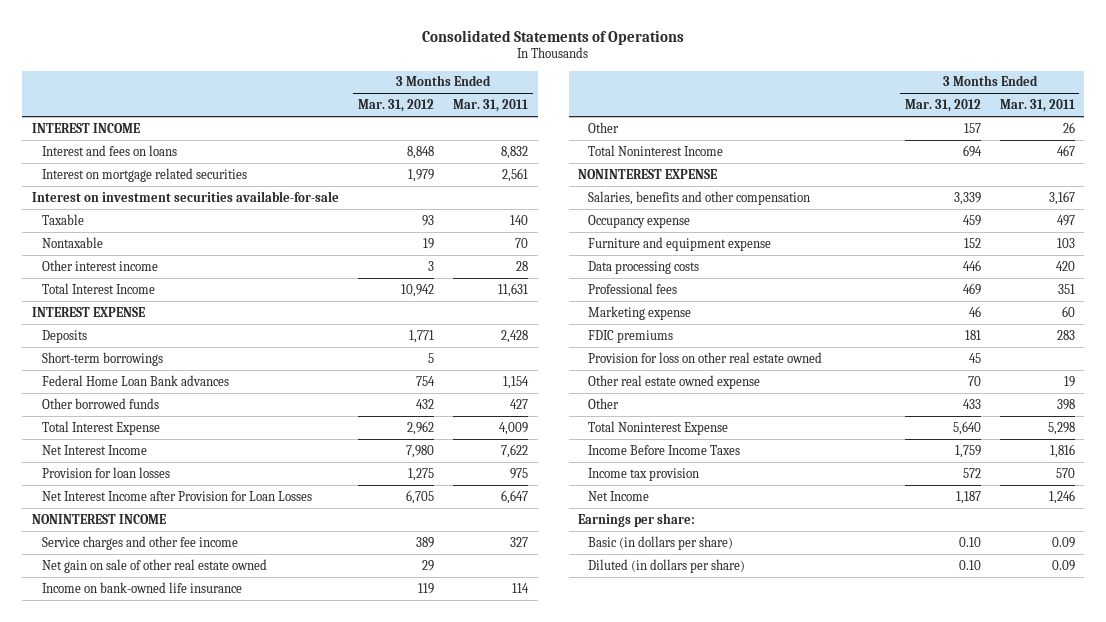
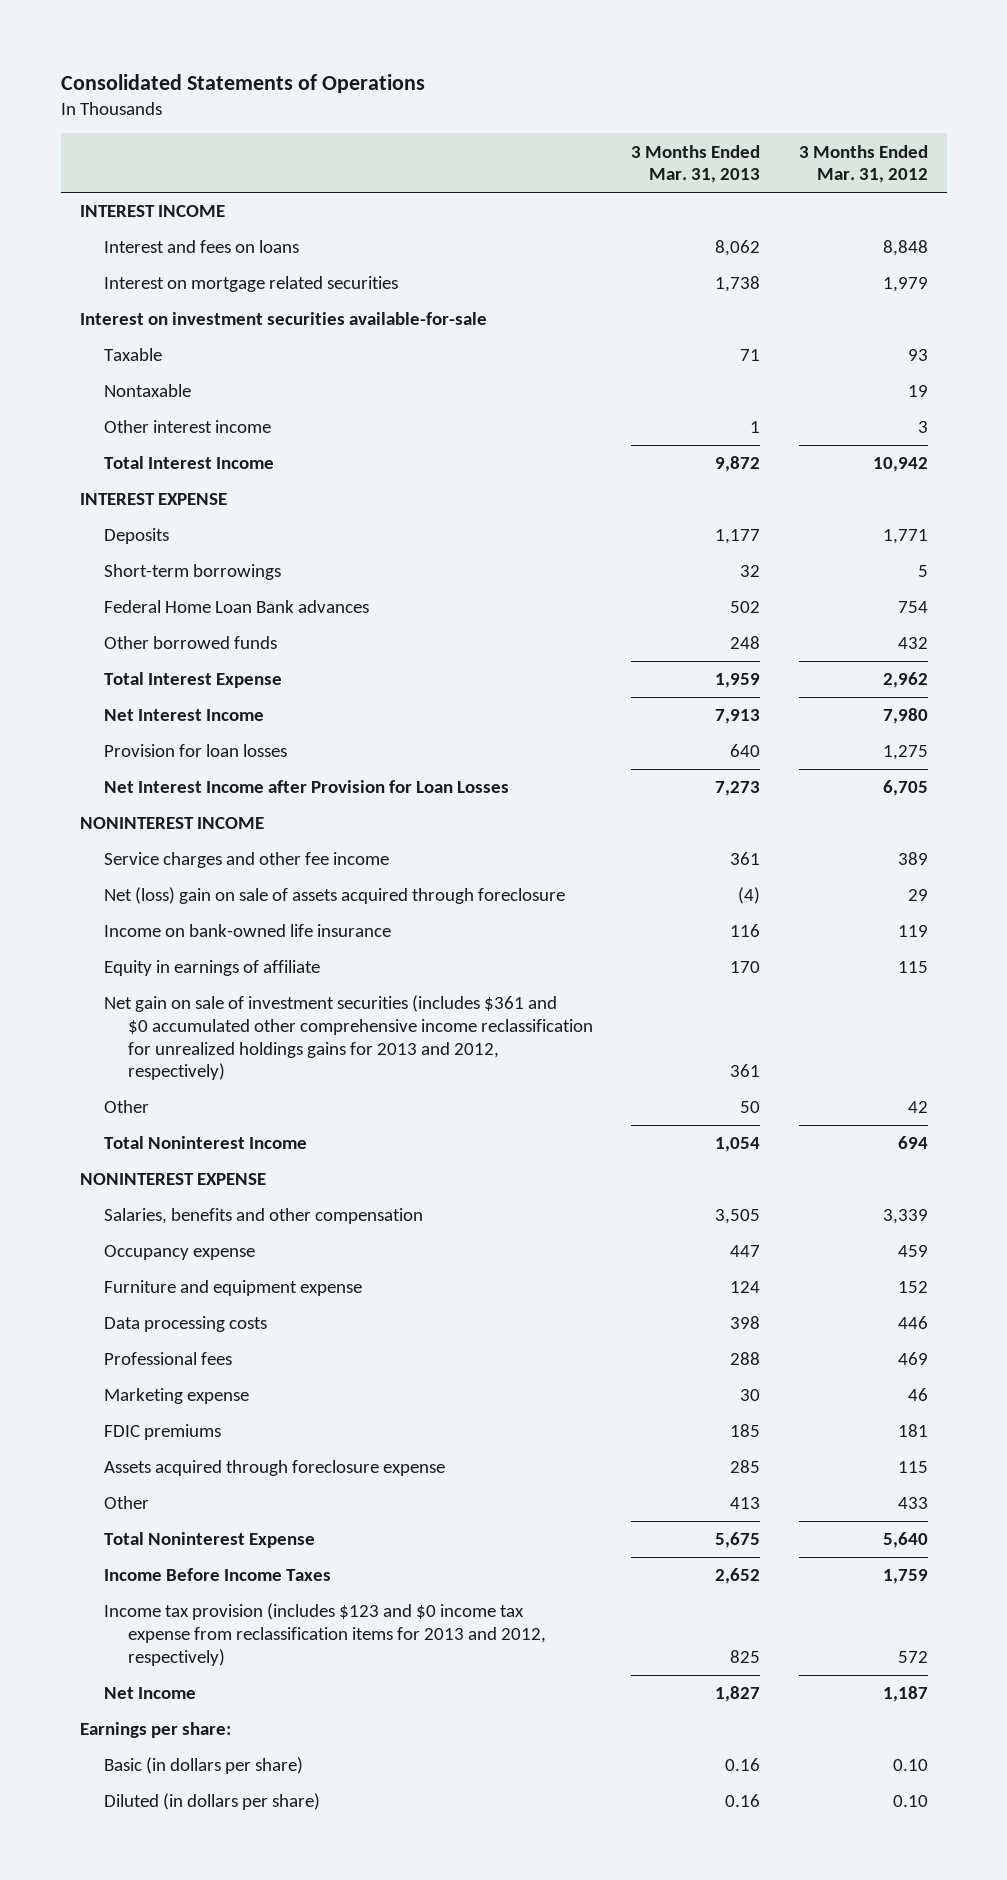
[453,99,529,113] Mar. 31, 2011 -> none
none -> [631,144,761,184] 3 Months Ended Mar. 31, 2013
[41,558,267,573] Net gain on sale of other real estate owned -> none
none -> [103,887,565,905] Net (loss) gain on sale of assets acquired through foreclosure
none -> [103,960,320,977] Equity in earnings of affiliate
none -> [103,995,593,1081] Net gain on sale of investment securities (includes $361 and $0 accumulated other comprehensive income reclassification for unrealized holdings gains for 2013 and 2012, respectively)
[963,122,981,133] 157 -> [907,1101,928,1114] 42
[588,351,823,363] Provision for loss on other real estate owned -> none
[588,374,761,389] Other real estate owned expense -> none
none -> [103,1460,445,1477] Assets acquired through foreclosure expense
[588,467,700,481] Income tax provision -> [103,1603,546,1666] Income tax provision (includes $123 and $0 income tax expense from reclassification items for 2013 and 2012, respectively)

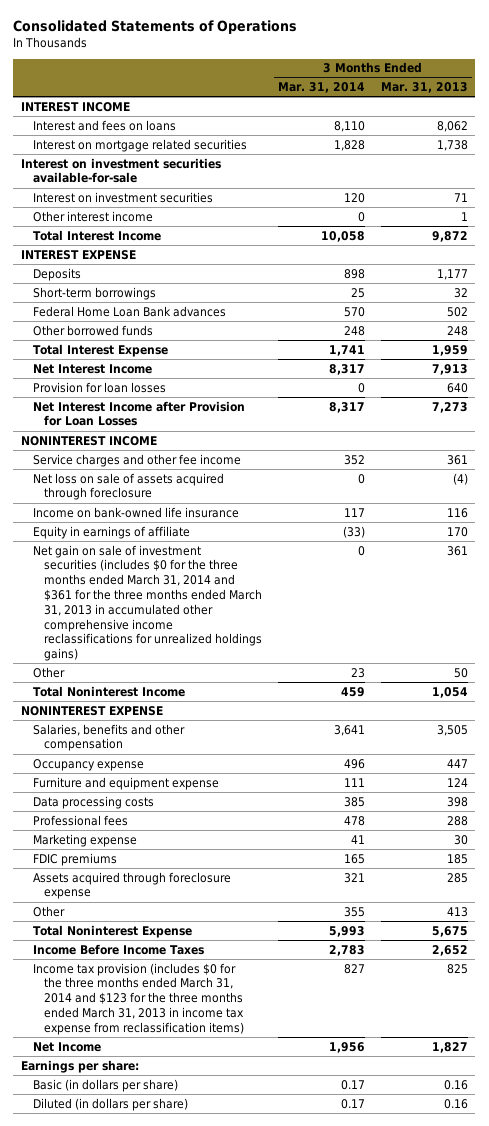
[798,144,928,184] 3 Months Ended Mar. 31, 2012 -> none
none -> [277,82,365,94] Mar. 31, 2014
[103,384,191,398] Nontaxable -> none
[103,348,162,362] Taxable -> [32,191,213,203] Interest on investment securities
[103,887,565,905] Net (loss) gain on sale of assets acquired through foreclosure -> [32,472,224,501] Net loss on sale of assets acquired through foreclosure
[103,995,593,1081] Net gain on sale of investment securities (includes $361 and $0 accumulated other comprehensive income reclassification for unrealized holdings gains for 2013 and 2012, respectively) -> [32,544,263,662] Net gain on sale of investment securities (includes $0 for the three months ended March 31, 2014 and $361 for the three months ended March 31, 2013 in accumulated other comprehensive income reclassifications for unrealized holdings gains)
[103,1603,546,1666] Income tax provision (includes $123 and $0 income tax expense from reclassification items for 2013 and 2012, respectively) -> [32,962,245,1035] Income tax provision (includes $0 for the three months ended March 31, 2014 and $123 for the three months ended March 31, 2013 in income tax expense from reclassification items)

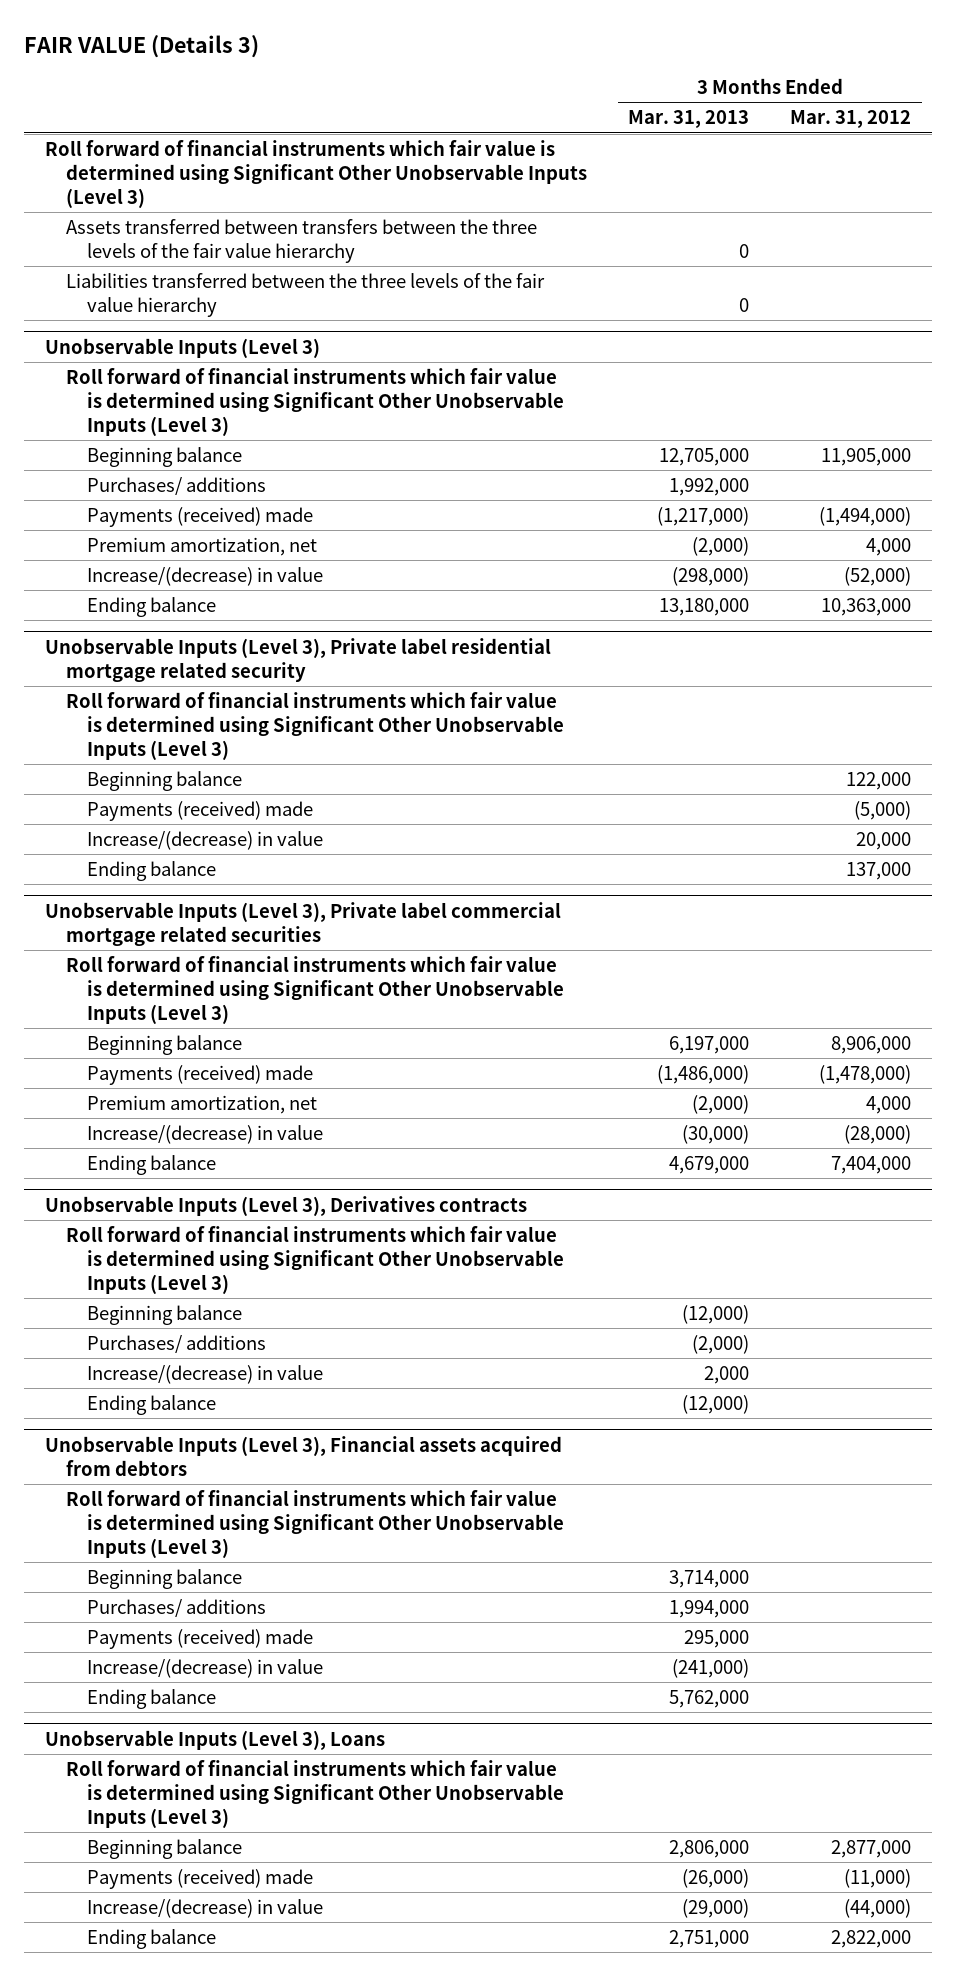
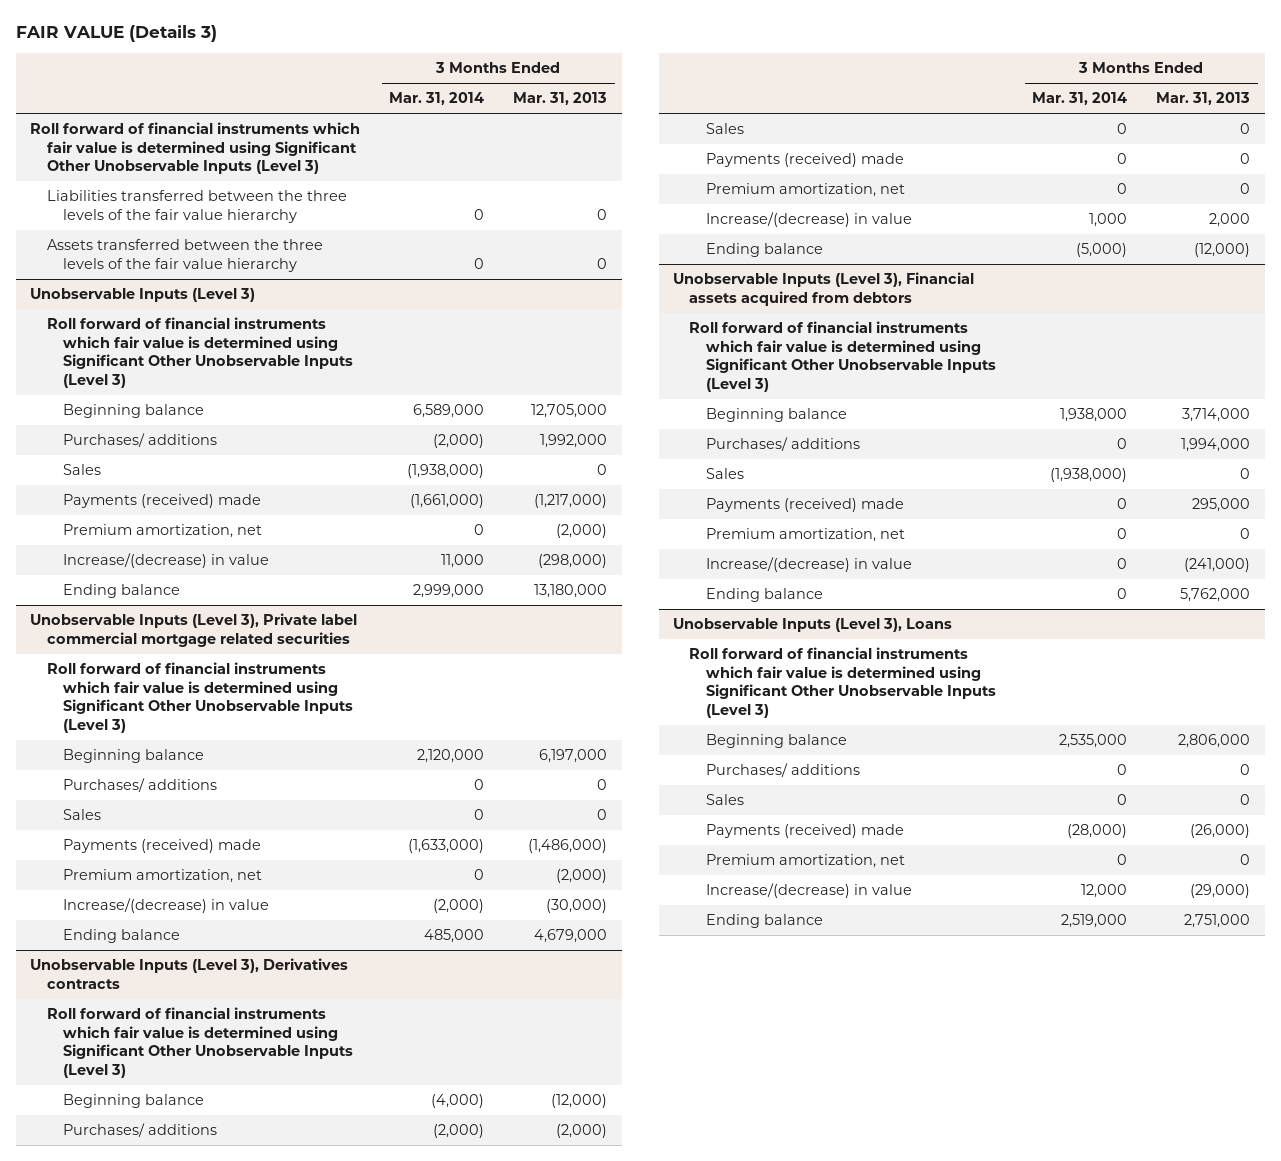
[790,110,912,129] Mar. 31, 2012 -> none
none -> [389,92,485,106] Mar. 31, 2014
[66,218,538,263] Assets transferred between transfers between the three levels of the fair value hierarchy -> none
none -> [46,239,323,272] Assets transferred between the three levels of the fair value hierarchy
none -> [63,464,102,476] Sales
[45,637,552,682] Unobservable Inputs (Level 3), Private label residential mortgage related security -> none
[66,691,565,760] Roll forward of financial instruments which fair value is determined using Significant Other Unobservable Inputs (Level 3) -> none
[87,770,243,791] Beginning balance -> none
[87,800,314,821] Payments (received) made -> none
[87,830,324,850] Increase/(decrease) in value -> none
[87,860,217,881] Ending balance -> none
none -> [63,778,218,793] Purchases/ additions
none -> [63,809,102,821] Sales
none -> [705,123,744,135] Sales
none -> [705,153,904,168] Payments (received) made
none -> [705,183,905,198] Premium amortization, net
none -> [705,468,744,480] Sales
none -> [705,528,905,543] Premium amortization, net
none -> [705,763,860,778] Purchases/ additions
none -> [705,794,744,806] Sales
none -> [705,854,905,869] Premium amortization, net

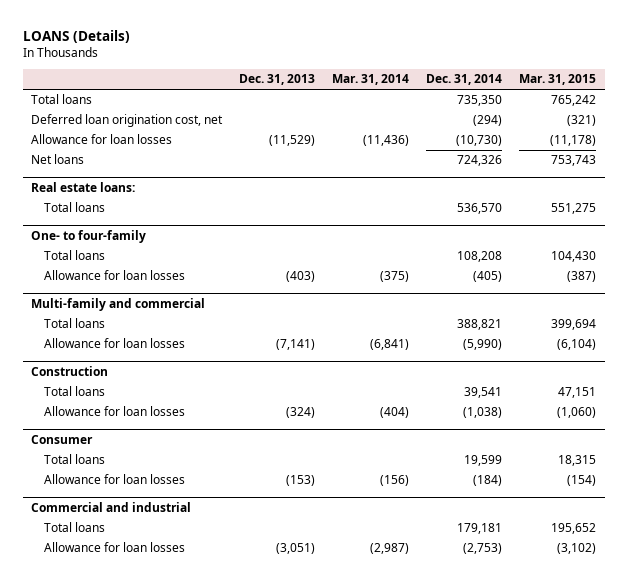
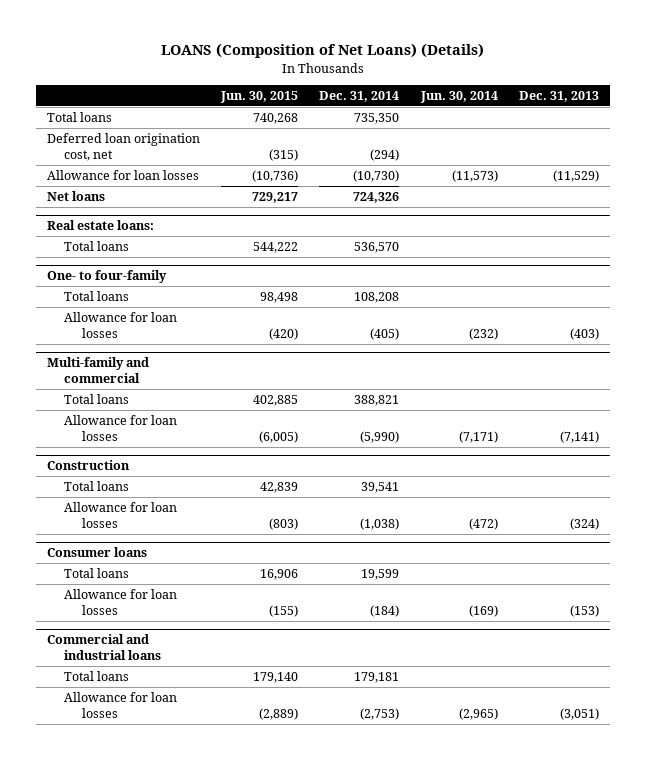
[23,30,131,44] LOANS (Details) -> [160,43,484,59] LOANS (Composition of Net Loans) (Details)
[332,74,410,86] Mar. 31, 2014 -> none
[519,74,597,86] Mar. 31, 2015 -> none
none -> [220,91,299,104] Jun. 30, 2015
none -> [419,91,498,104] Jun. 30, 2014
[31,434,94,444] Consumer -> [46,546,147,557] Consumer loans
[31,501,192,512] Commercial and industrial -> [46,633,162,661] Commercial and industrial loans

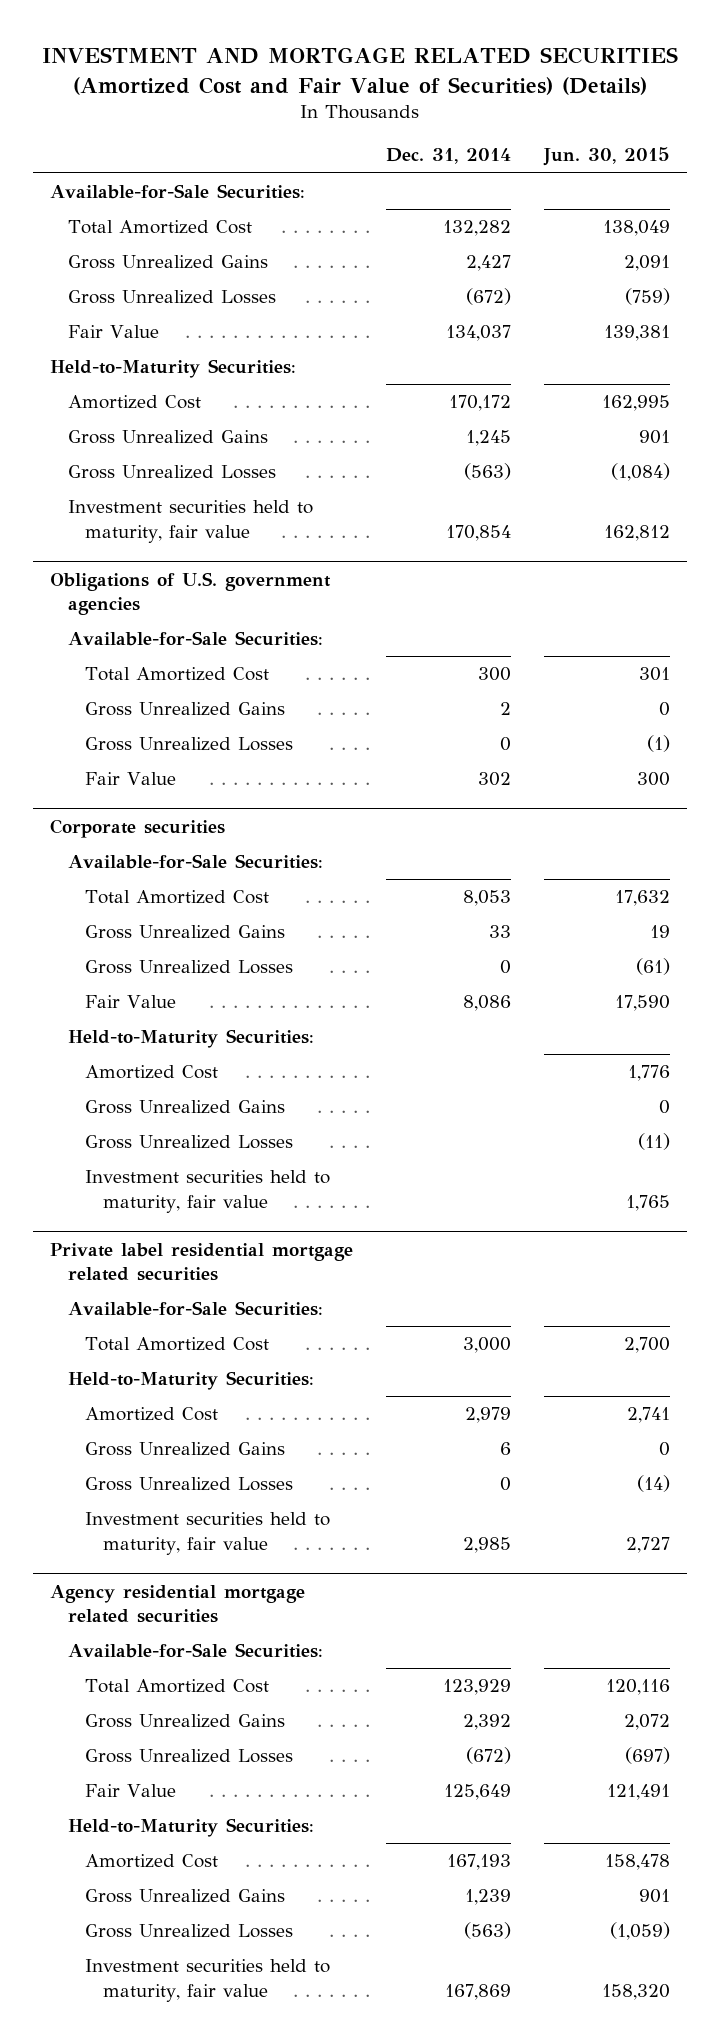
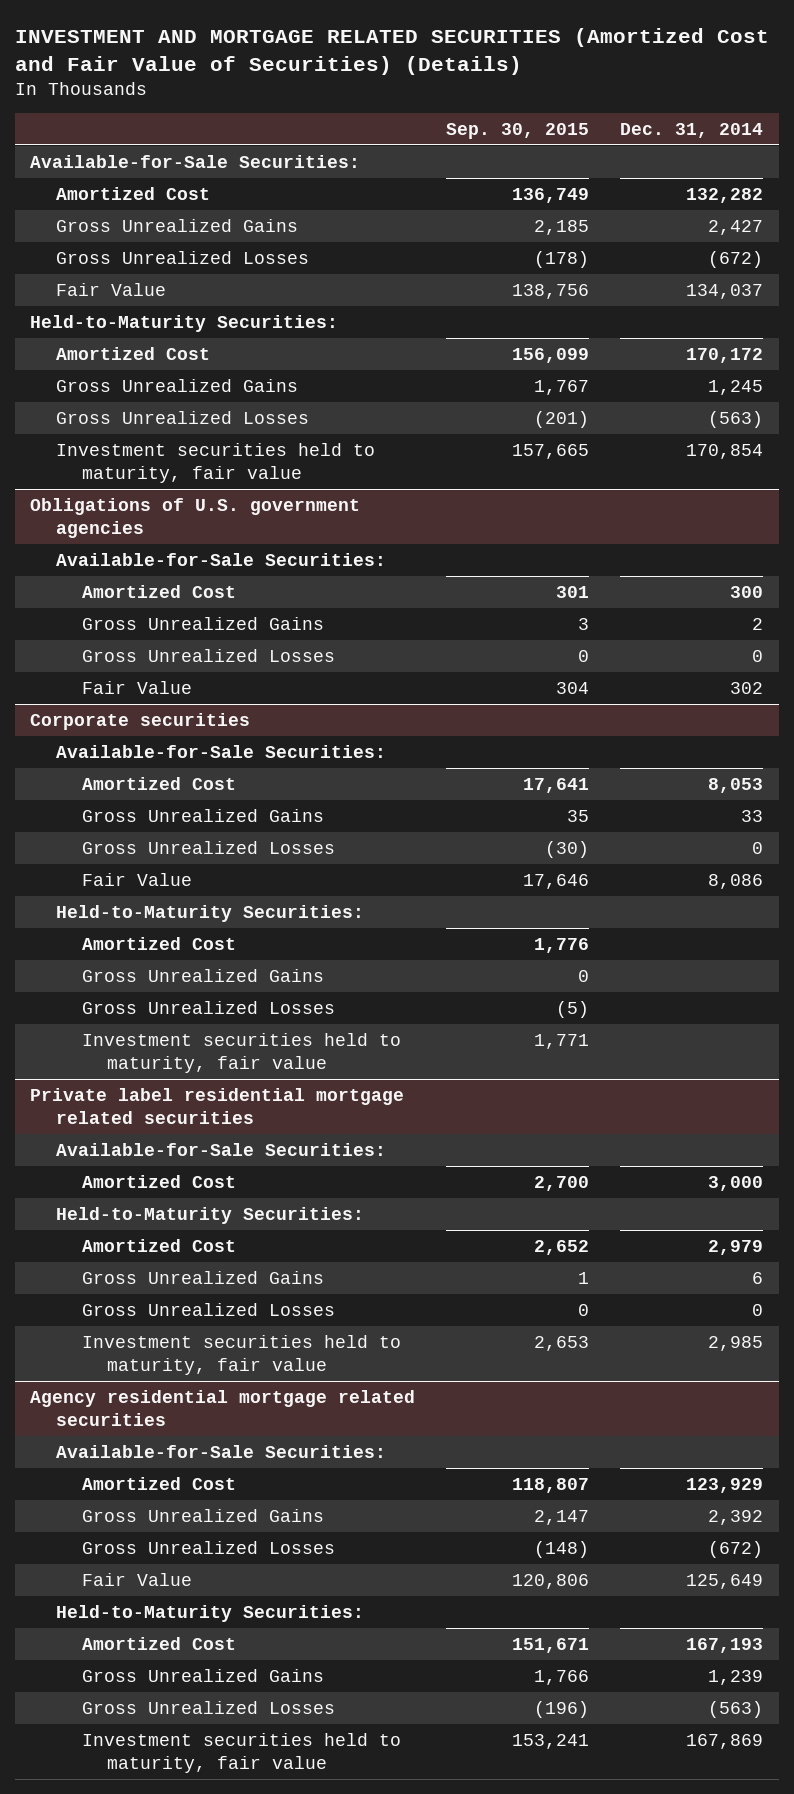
[543,147,671,167] Jun. 30, 2015 -> none
none -> [446,123,590,140] Sep. 30, 2015
[67,220,252,235] Total Amortized Cost -> [55,186,210,200] Amortized Cost
[85,667,270,682] Total Amortized Cost -> [81,584,236,598] Amortized Cost
[85,890,270,905] Total Amortized Cost -> [81,776,236,790] Amortized Cost
[85,1337,270,1352] Total Amortized Cost -> [81,1174,236,1188] Amortized Cost
[85,1679,270,1694] Total Amortized Cost -> [81,1476,236,1490] Amortized Cost

